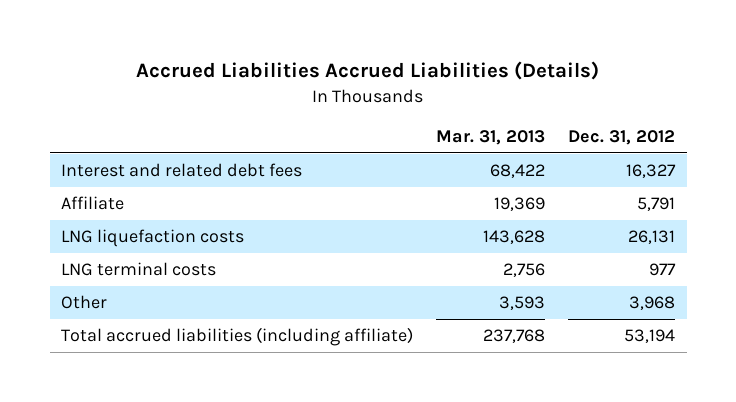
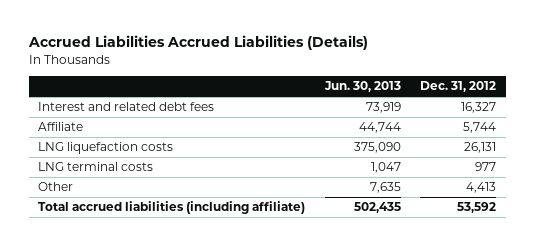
[436,129,546,145] Mar. 31, 2013 -> none
none -> [323,81,401,93] Jun. 30, 2013
[637,197,676,212] 5,791 -> [462,122,496,134] 5,744
[629,296,676,311] 3,968 -> [465,182,496,194] 4,413
[624,329,676,344] 53,194 -> [456,202,496,214] 53,592

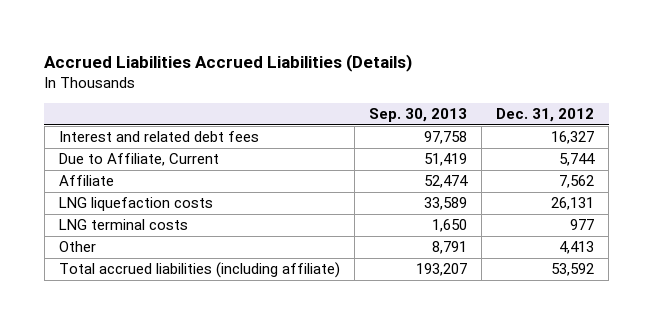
[323,81,401,93] Jun. 30, 2013 -> none
none -> [369,108,468,123] Sep. 30, 2013
none -> [58,153,219,167] Due to Affiliate, Current
[462,122,496,134] 5,744 -> [559,175,595,189] 7,562

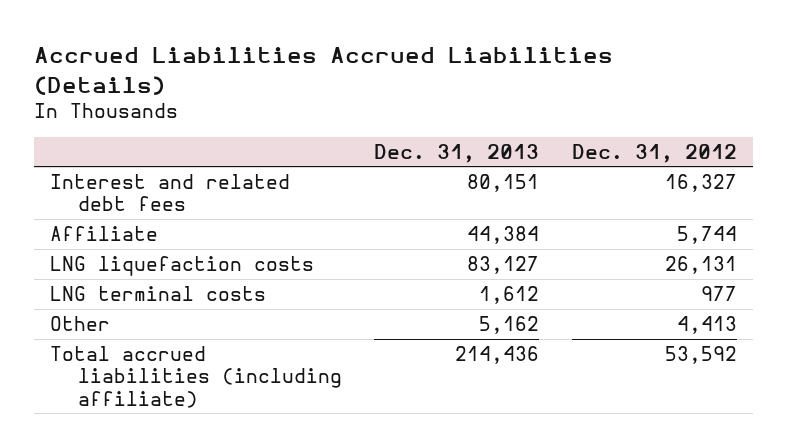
[369,108,468,123] Sep. 30, 2013 -> none
none -> [374,143,540,163] Dec. 31, 2013
[58,175,114,187] Affiliate -> none
[58,153,219,167] Due to Affiliate, Current -> [50,225,159,241] Affiliate

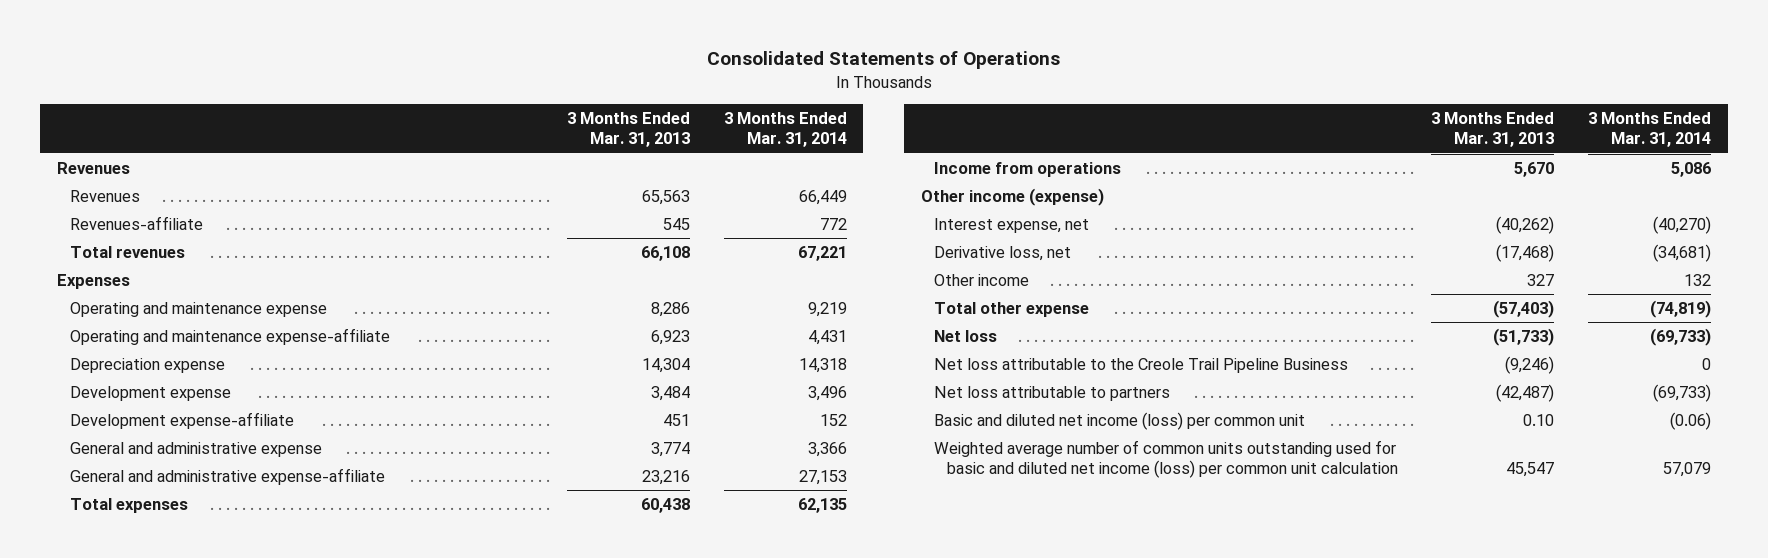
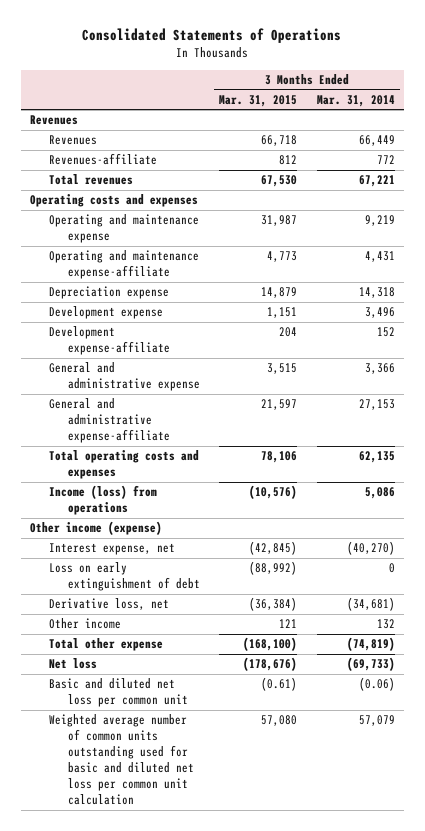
[567,111,691,148] 3 Months Ended Mar. 31, 2013 -> none
none -> [219,94,298,107] Mar. 31, 2015
[56,273,130,289] Expenses -> [30,194,199,208] Operating costs and expenses
[69,497,188,513] Total expenses -> [48,450,199,480] Total operating costs and expenses
[933,161,1121,177] Income from operations -> [48,485,157,516] Income (loss) from operations
none -> [48,562,200,592] Loss on early extinguishment of debt
[933,357,1348,373] Net loss attributable to the Creole Trail Pipeline Business -> none
[933,385,1170,401] Net loss attributable to partners -> none
[933,411,1305,430] Basic and diluted net income (loss) per common unit -> [48,678,188,708] Basic and diluted net loss per common unit
[933,439,1398,479] Weighted average number of common units outstanding used for basic and diluted net income (loss) per common unit calculation -> [48,714,194,806] Weighted average number of common units outstanding used for basic and diluted net loss per common unit calculation

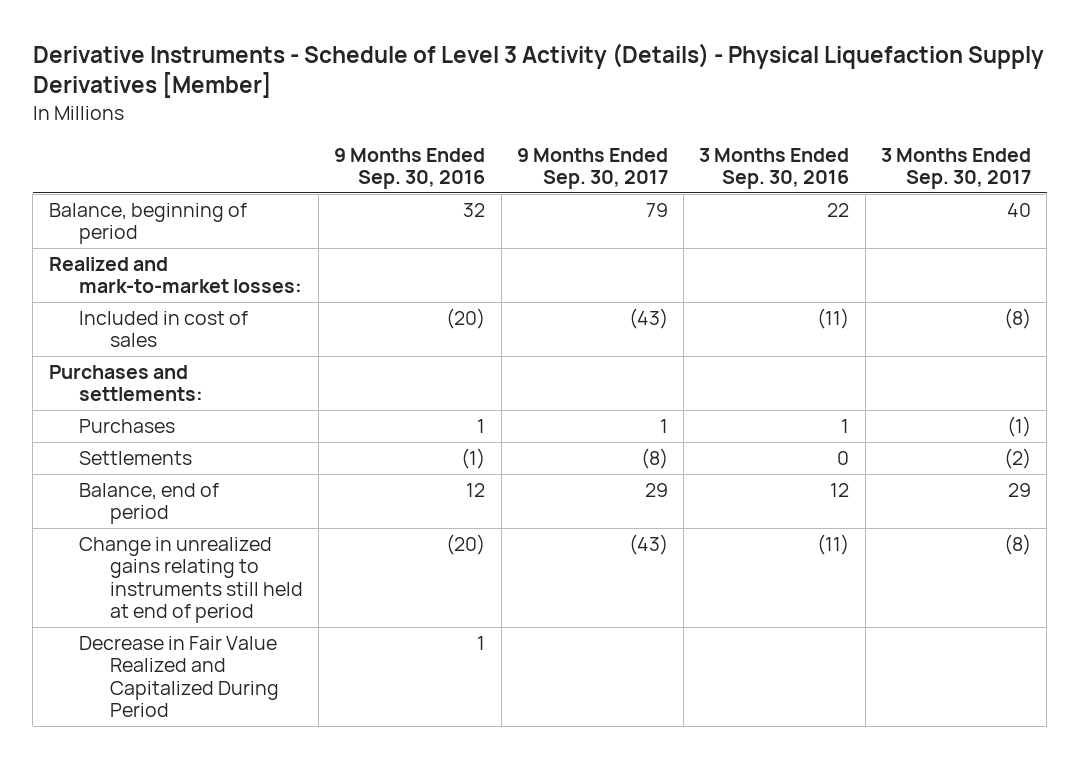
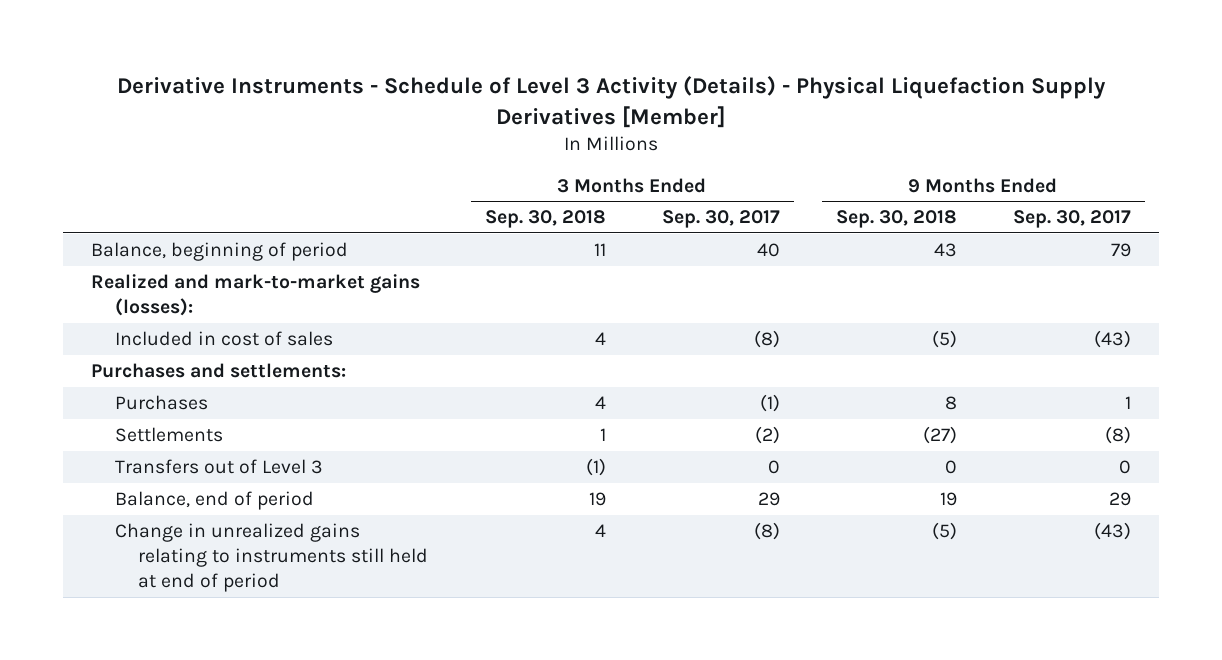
[334,147,486,190] 9 Months Ended Sep. 30, 2016 -> none
[699,147,850,190] 3 Months Ended Sep. 30, 2016 -> none
none -> [484,210,606,229] Sep. 30, 2018
none -> [835,210,957,229] Sep. 30, 2018
[48,256,303,294] Realized and mark-to-market losses: -> [91,273,421,317] Realized and mark-to-market gains (losses):
none -> [114,458,323,474] Transfers out of Level 3
[79,635,279,718] Decrease in Fair Value Realized and Capitalized During Period -> none

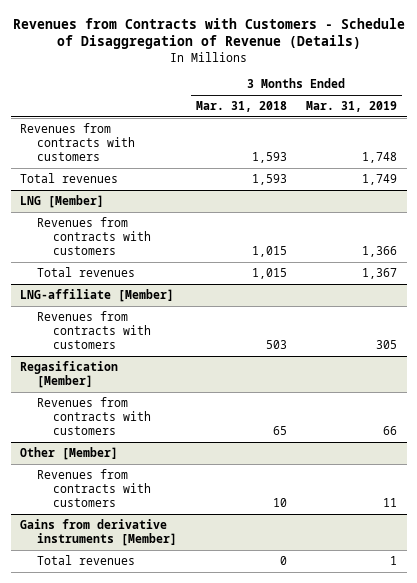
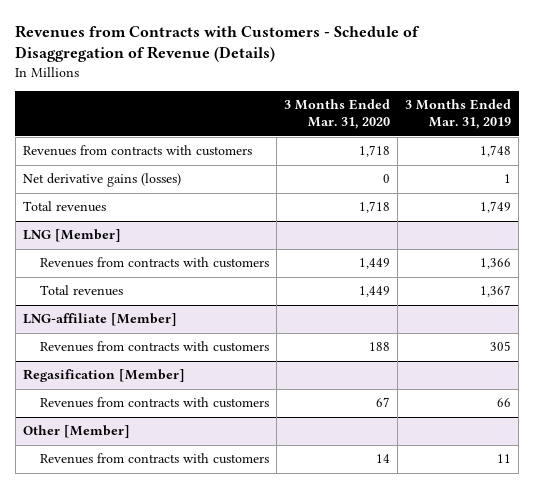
[195,101,287,113] Mar. 31, 2018 -> none
none -> [284,99,391,130] 3 Months Ended Mar. 31, 2020
none -> [23,173,182,188] Net derivative gains (losses)
[20,518,177,547] Gains from derivative instruments [Member] -> none
[36,554,135,565] Total revenues -> none

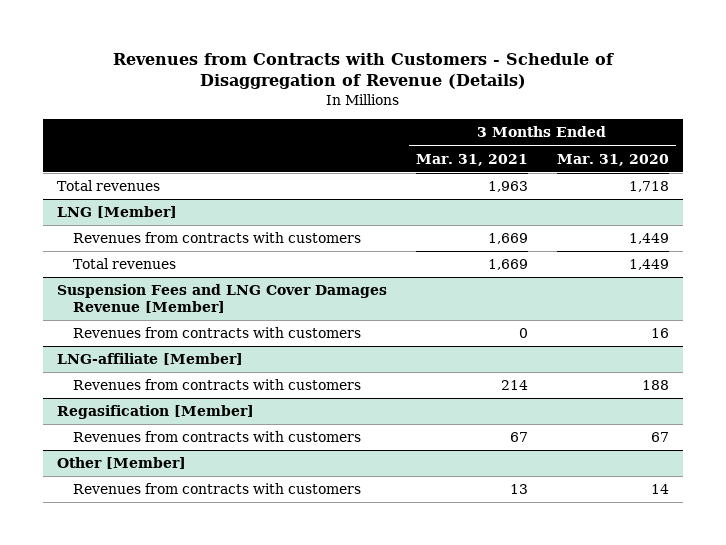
[405,99,512,130] 3 Months Ended Mar. 31, 2019 -> none
none -> [416,153,529,166] Mar. 31, 2021
[23,145,253,157] Revenues from contracts with customers -> none
[23,173,182,188] Net derivative gains (losses) -> none
none -> [57,284,388,314] Suspension Fees and LNG Cover Damages Revenue [Member]
none -> [72,327,361,339] Revenues from contracts with customers

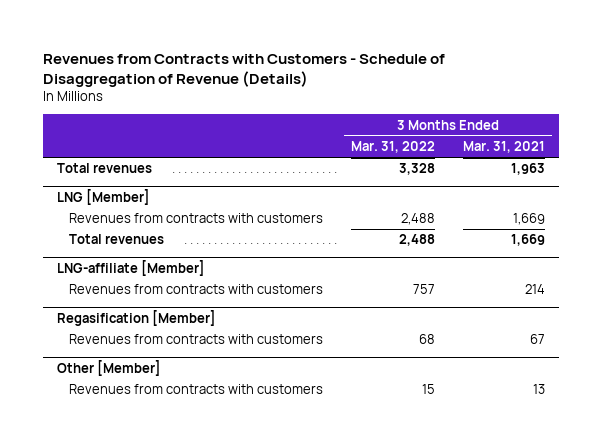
[556,153,669,166] Mar. 31, 2020 -> none
none -> [350,141,435,154] Mar. 31, 2022
[57,284,388,314] Suspension Fees and LNG Cover Damages Revenue [Member] -> none
[72,327,361,339] Revenues from contracts with customers -> none

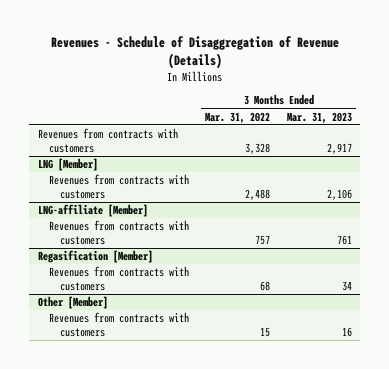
[43,53,446,87] Revenues from Contracts with Customers - Schedule of Disaggregation of Revenue (Details) -> [50,36,339,70] Revenues - Schedule of Disaggregation of Revenue (Details)
[462,141,545,154] Mar. 31, 2021 -> none
none -> [286,111,352,124] Mar. 31, 2023
[57,163,153,174] Total revenues -> [37,128,178,153] Revenues from contracts with customers
[68,234,164,245] Total revenues -> none

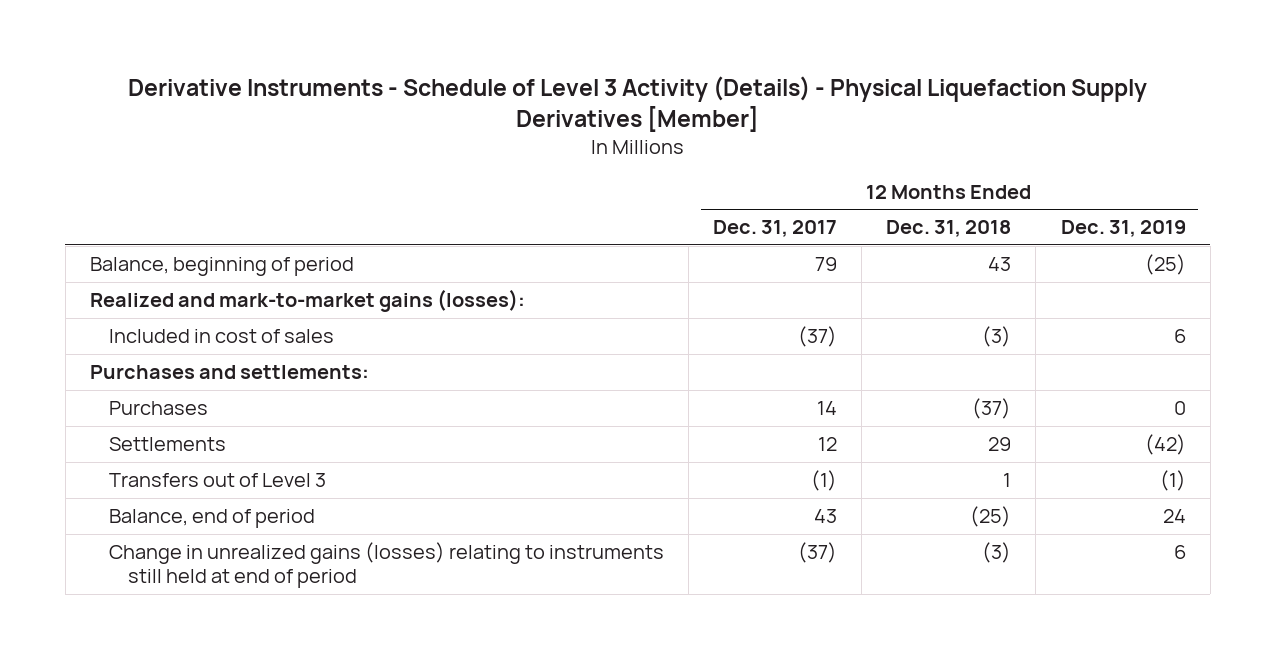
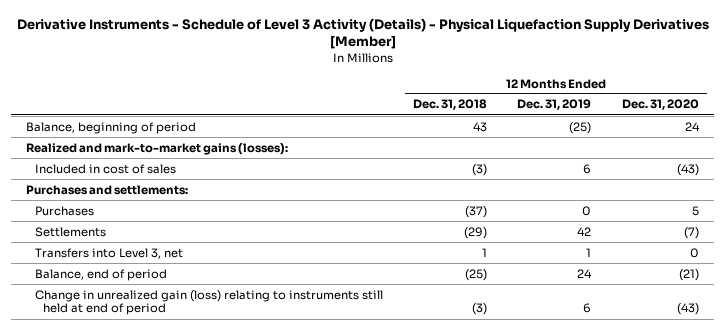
[713,220,838,238] Dec. 31, 2017 -> none
none -> [621,99,699,111] Dec. 31, 2020
[108,473,326,488] Transfers out of Level 3 -> none
[988,437,1012,452] 29 -> [464,226,488,239] (29)
[1144,434,1186,456] (42) -> [577,226,592,236] 42
none -> [34,247,183,259] Transfers into Level 3, net
[108,542,664,589] Change in unrealized gains (losses) relating to instruments still held at end of period -> [34,289,383,316] Change in unrealized gain (loss) relating to instruments still held at end of period

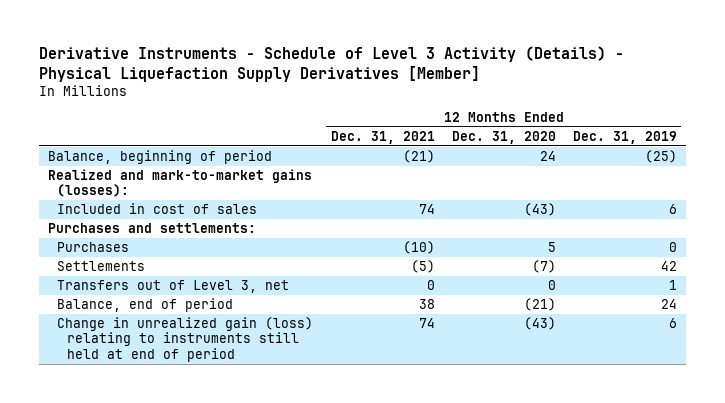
[413,99,488,111] Dec. 31, 2018 -> none
none -> [330,130,435,144] Dec. 31, 2021
[34,247,183,259] Transfers into Level 3, net -> [57,279,290,293] Transfers out of Level 3, net

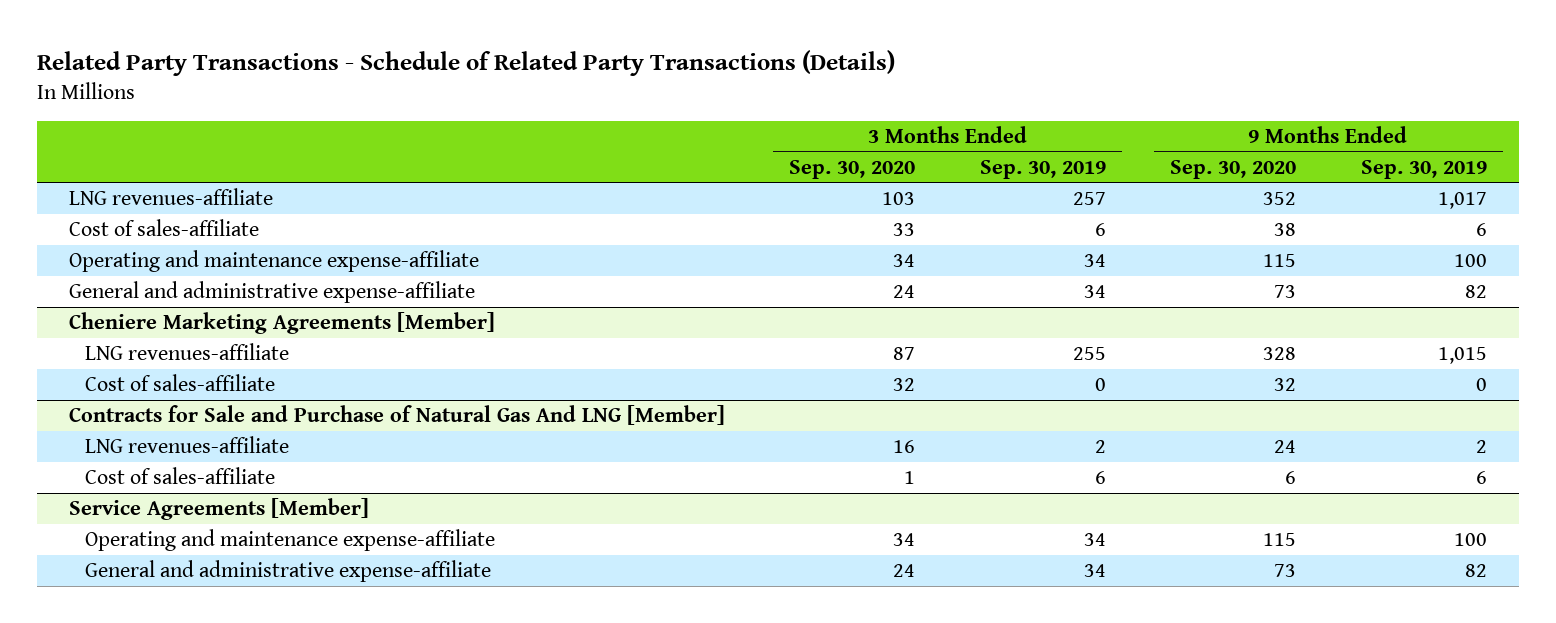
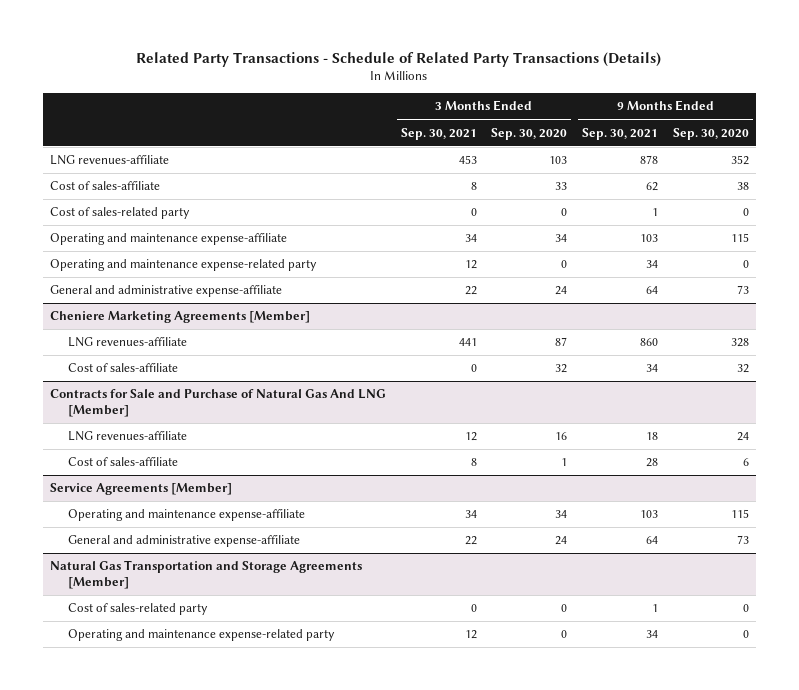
[979,159,1106,179] Sep. 30, 2019 -> none
[1360,159,1487,179] Sep. 30, 2019 -> none
none -> [400,127,477,140] Sep. 30, 2021
none -> [582,127,659,140] Sep. 30, 2021
none -> [50,207,191,220] Cost of sales-related party
none -> [50,259,318,272] Operating and maintenance expense-related party
none -> [50,560,363,590] Natural Gas Transportation and Storage Agreements [Member]
none -> [68,603,209,616] Cost of sales-related party
none -> [68,629,336,642] Operating and maintenance expense-related party

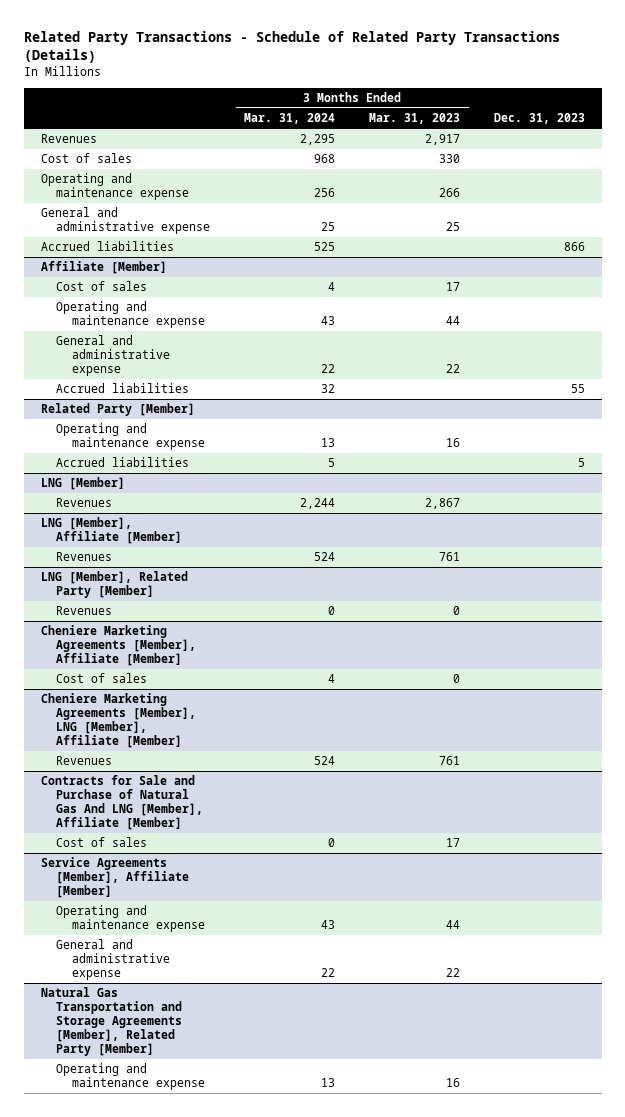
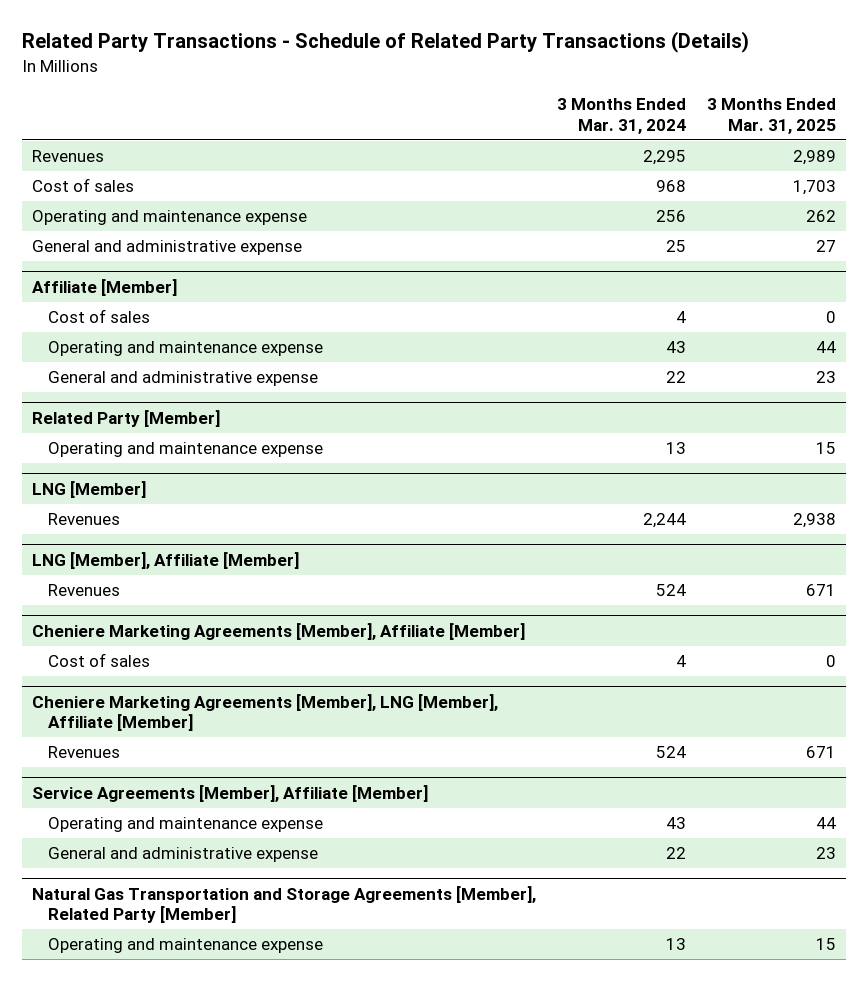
[369,113,461,125] Mar. 31, 2023 -> none
[493,113,585,125] Dec. 31, 2023 -> none
none -> [706,98,836,134] 3 Months Ended Mar. 31, 2025
[40,241,174,252] Accrued liabilities -> none
[56,383,190,394] Accrued liabilities -> none
[56,457,190,468] Accrued liabilities -> none
[40,571,188,599] LNG [Member], Related Party [Member] -> none
[56,606,113,616] Revenues -> none
[40,775,204,831] Contracts for Sale and Purchase of Natural Gas And LNG [Member], Affiliate [Member] -> none
[56,837,148,848] Cost of sales -> none

